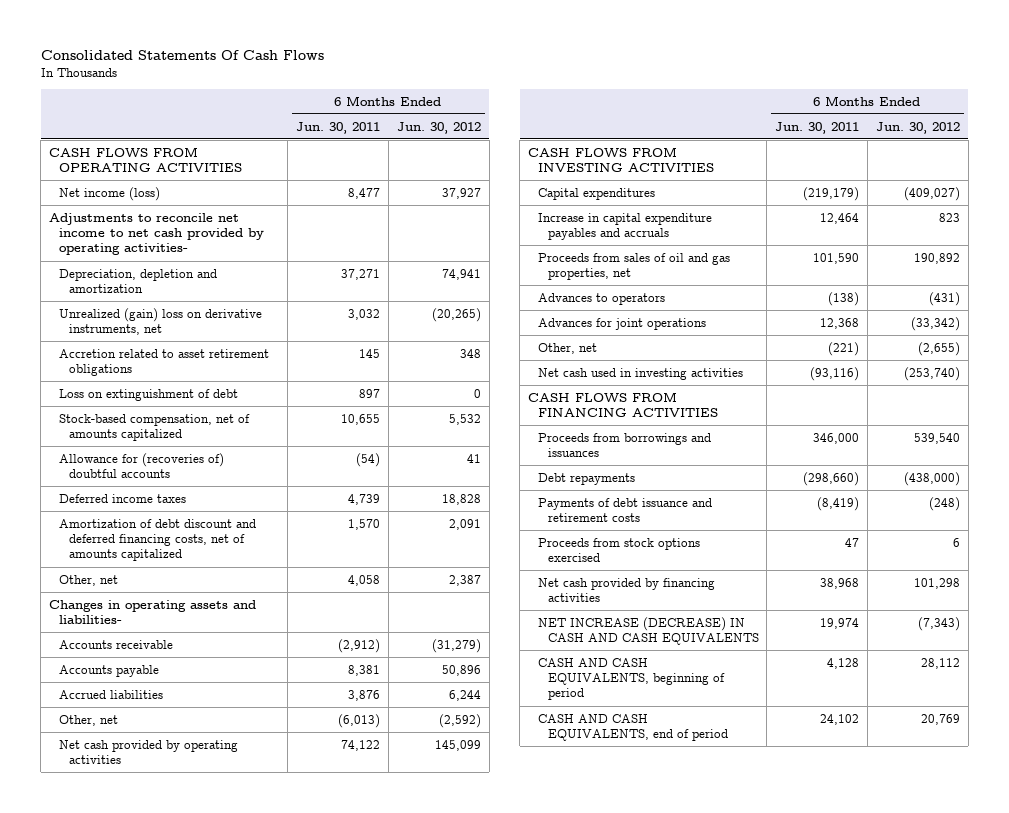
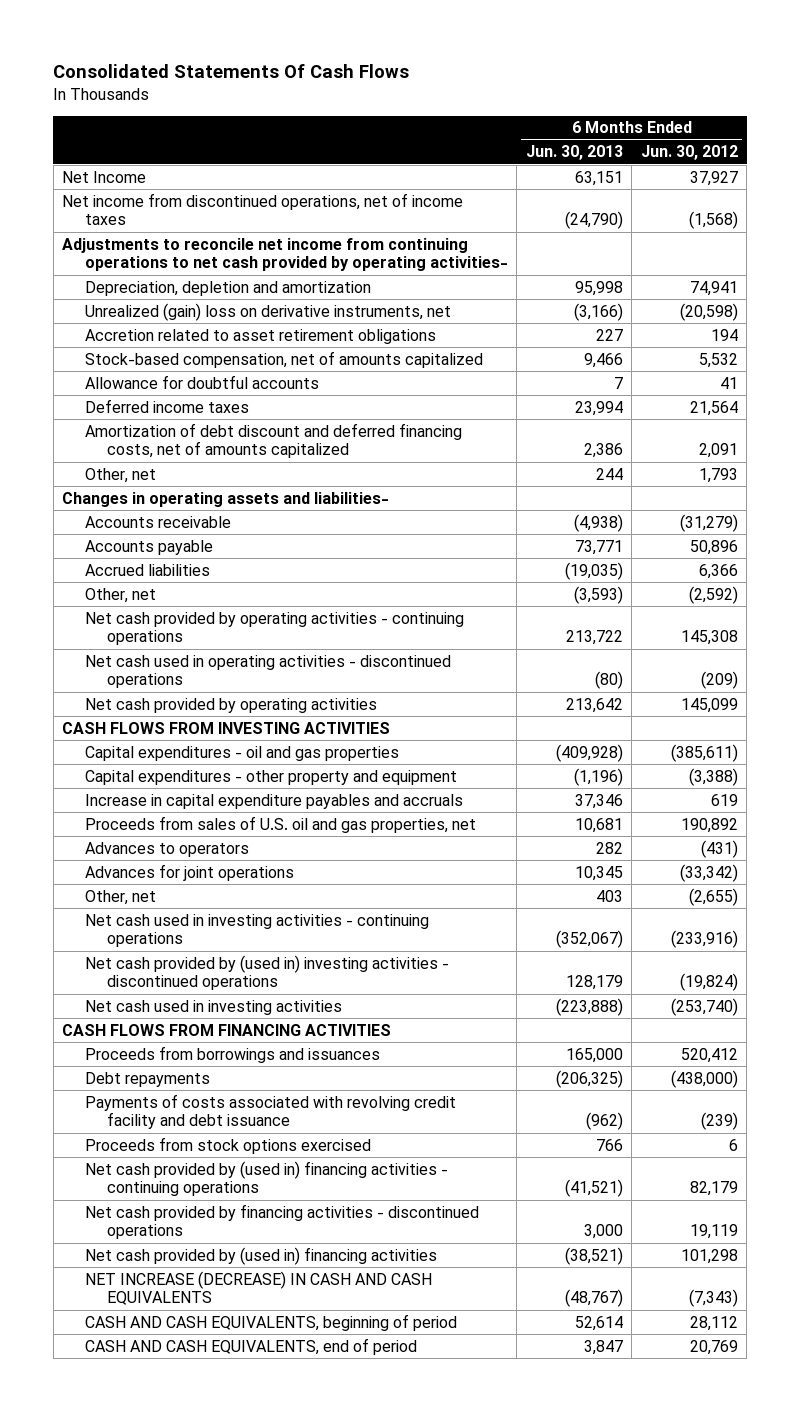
[296,121,381,134] Jun. 30, 2011 -> none
none -> [525,145,623,161] Jun. 30, 2013
[49,146,242,173] CASH FLOWS FROM OPERATING ACTIVITIES -> none
[58,186,160,201] Net income (loss) -> [62,170,147,183] Net Income
none -> [62,192,464,226] Net income from discontinued operations, net of income taxes
[49,212,264,256] Adjustments to reconcile net income to net cash provided by operating activities- -> [62,237,508,272] Adjustments to reconcile net income from continuing operations to net cash provided by operating activities-
[58,388,238,401] Loss on extinguishment of debt -> none
[431,307,481,322] (20,265) -> [679,302,738,321] (20,598)
[459,348,481,358] 348 -> [710,328,738,341] 194
[58,452,224,479] Allowance for (recoveries of) doubtful accounts -> [84,374,319,389] Allowance for doubtful accounts
[441,493,481,505] 18,828 -> [689,400,738,416] 21,564
[448,574,481,586] 2,387 -> [698,467,738,483] 1,793
[448,689,481,701] 6,244 -> [698,563,738,579] 6,366
none -> [84,611,464,646] Net cash provided by operating activities - continuing operations
none -> [84,654,451,689] Net cash used in operating activities - discontinued operations
[537,187,655,200] Capital expenditures -> [84,745,399,761] Capital expenditures - oil and gas properties
[903,186,960,201] (409,027) -> [670,743,738,762] (385,611)
none -> [84,769,457,785] Capital expenditures - other property and equipment
[938,212,960,222] 823 -> [710,793,738,806] 619
[537,252,730,281] Proceeds from sales of oil and gas properties, net -> [84,815,476,833] Proceeds from sales of U.S. oil and gas properties, net
none -> [84,913,429,948] Net cash used in investing activities - continuing operations
none -> [84,954,449,991] Net cash provided by (used in) investing activities - discontinued operations
[913,432,960,444] 539,540 -> [680,1047,738,1063] 520,412
[537,497,712,523] Payments of debt issuance and retirement costs -> [84,1093,456,1130] Payments of costs associated with revolving credit facility and debt issuance
[928,496,960,511] (248) -> [700,1112,738,1131] (239)
none -> [84,1160,448,1197] Net cash provided by (used in) financing activities - continuing operations
none -> [84,1203,479,1240] Net cash provided by financing activities - discontinued operations
[537,577,715,603] Net cash provided by financing activities -> [84,1246,437,1265] Net cash provided by (used in) financing activities

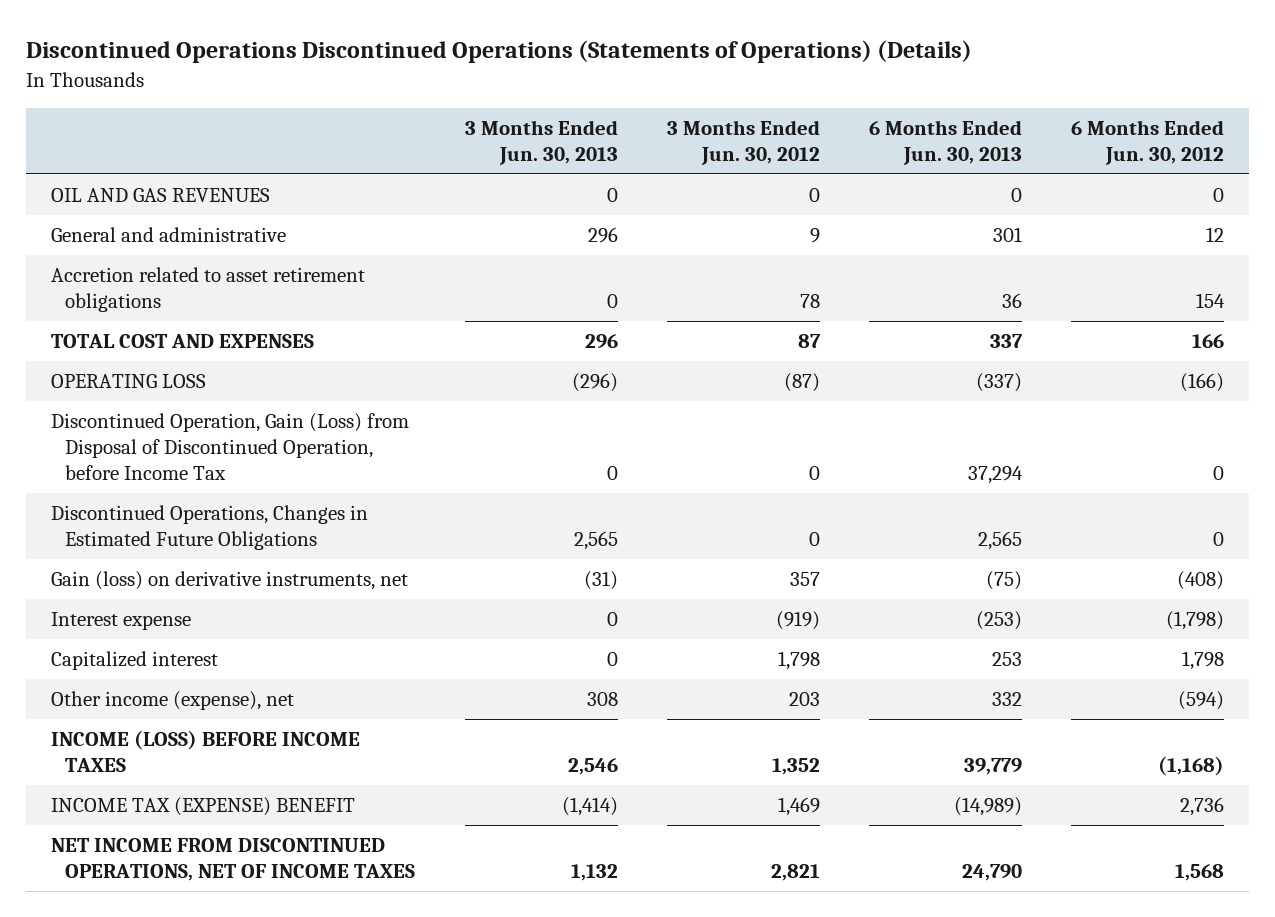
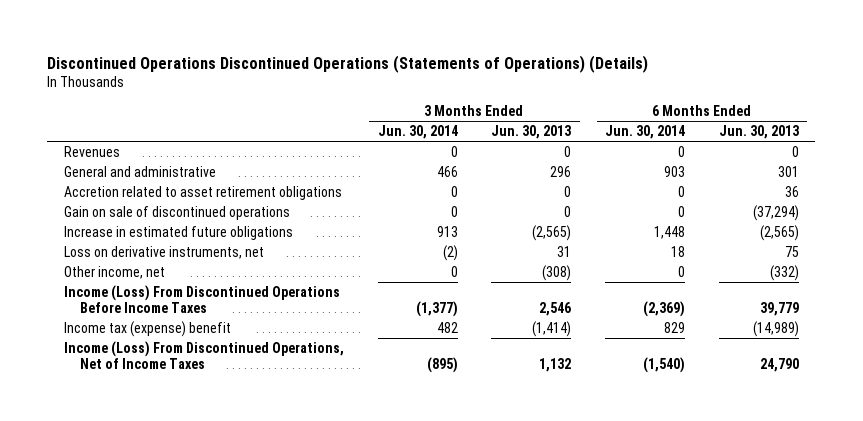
[666,120,820,165] 3 Months Ended Jun. 30, 2012 -> none
[1071,120,1225,165] 6 Months Ended Jun. 30, 2012 -> none
none -> [377,124,458,139] Jun. 30, 2014
none -> [604,124,685,139] Jun. 30, 2014
[50,188,270,203] OIL AND GAS REVENUES -> [64,145,121,157] Revenues
[50,334,314,349] TOTAL COST AND EXPENSES -> none
[50,374,206,389] OPERATING LOSS -> none
[50,612,191,631] Interest expense -> none
[50,651,218,671] Capitalized interest -> none
[50,413,409,480] Discontinued Operation, Gain (Loss) from Disposal of Discontinued Operation, before Income Tax -> [64,205,291,220] Gain on sale of discontinued operations
[968,465,1024,484] 37,294 -> [752,204,799,221] (37,294)
[50,505,368,550] Discontinued Operations, Changes in Estimated Future Obligations -> [64,225,294,240] Increase in estimated future obligations
[573,530,618,550] 2,565 -> [532,224,572,241] (2,565)
[978,530,1023,550] 2,565 -> [759,224,799,241] (2,565)
[50,571,408,591] Gain (loss) on derivative instruments, net -> [64,245,265,259] Loss on derivative instruments, net
[583,571,618,591] (31) -> [557,245,572,257] 31
[986,571,1023,591] (75) -> [784,245,799,257] 75
[50,691,294,711] Other income (expense), net -> [64,265,166,279] Other income, net
[586,692,618,707] 308 -> [542,264,572,281] (308)
[992,692,1023,707] 332 -> [769,264,799,281] (332)
[50,730,360,772] INCOME (LOSS) BEFORE INCOME TAXES -> [64,284,341,314] Income (Loss) From Discontinued Operations Before Income Taxes
[50,797,355,817] INCOME TAX (EXPENSE) BENEFIT -> [64,320,232,337] Income tax (expense) benefit
[50,838,416,881] NET INCOME FROM DISCONTINUED OPERATIONS, NET OF INCOME TAXES -> [64,340,345,370] Income (Loss) From Discontinued Operations, Net of Income Taxes

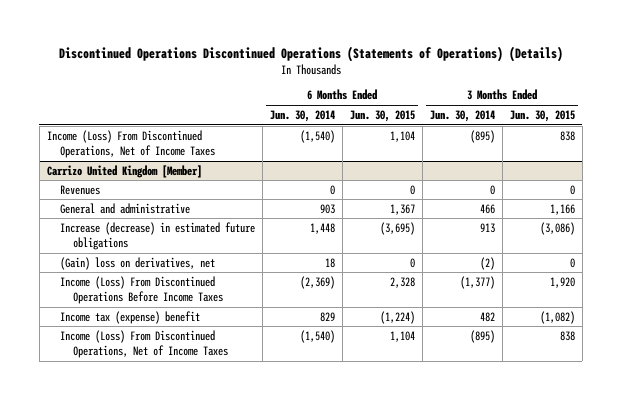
[491,124,572,139] Jun. 30, 2013 -> none
[718,124,799,139] Jun. 30, 2013 -> none
none -> [349,109,415,122] Jun. 30, 2015
none -> [509,109,575,122] Jun. 30, 2015
none -> [46,129,215,159] Income (Loss) From Discontinued Operations, Net of Income Taxes
none -> [46,164,202,178] Carrizo United Kingdom [Member]
[64,185,343,200] Accretion related to asset retirement obligations -> none
[64,205,291,220] Gain on sale of discontinued operations -> none
[64,265,166,279] Other income, net -> none
[64,225,294,240] Increase in estimated future obligations -> [59,221,255,251] Increase (decrease) in estimated future obligations
[64,245,265,259] Loss on derivative instruments, net -> [59,256,215,270] (Gain) loss on derivatives, net

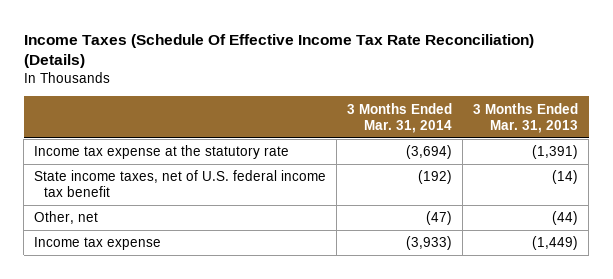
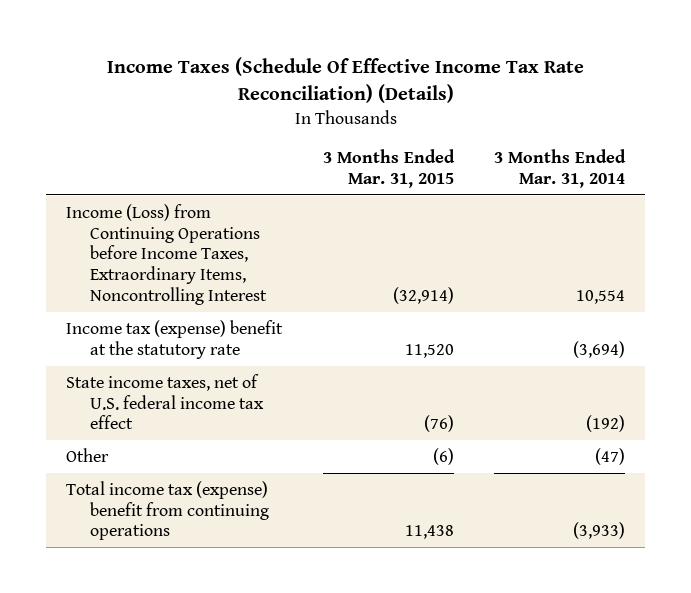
[473,102,579,133] 3 Months Ended Mar. 31, 2013 -> none
none -> [322,148,455,188] 3 Months Ended Mar. 31, 2015
none -> [66,203,267,306] Income (Loss) from Continuing Operations before Income Taxes, Extraordinary Items, Noncontrolling Interest
[34,145,290,160] Income tax expense at the statutory rate -> [66,319,284,359] Income tax (expense) benefit at the statutory rate
[34,170,327,198] State income taxes, net of U.S. federal income tax benefit -> [66,373,264,430] State income taxes, net of U.S. federal income tax effect
[34,211,99,225] Other, net -> [66,447,110,462] Other
[34,237,162,251] Income tax expense -> [66,480,269,541] Total income tax (expense) benefit from continuing operations

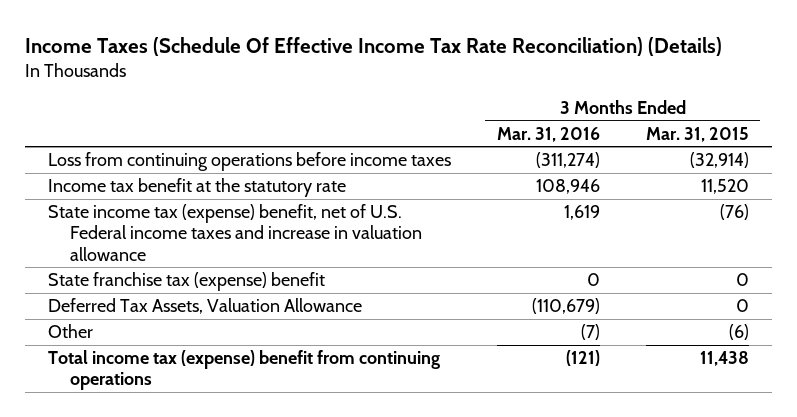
[493,148,626,188] 3 Months Ended Mar. 31, 2014 -> none
none -> [496,126,600,142] Mar. 31, 2016
[66,203,267,306] Income (Loss) from Continuing Operations before Income Taxes, Extraordinary Items, Noncontrolling Interest -> [47,152,451,172] Loss from continuing operations before income taxes
[66,319,284,359] Income tax (expense) benefit at the statutory rate -> [47,178,346,198] Income tax benefit at the statutory rate
[66,373,264,430] State income taxes, net of U.S. federal income tax effect -> [47,204,422,261] State income tax (expense) benefit, net of U.S. Federal income taxes and increase in valuation allowance
none -> [47,272,325,292] State franchise tax (expense) benefit
none -> [47,298,362,315] Deferred Tax Assets, Valuation Allowance

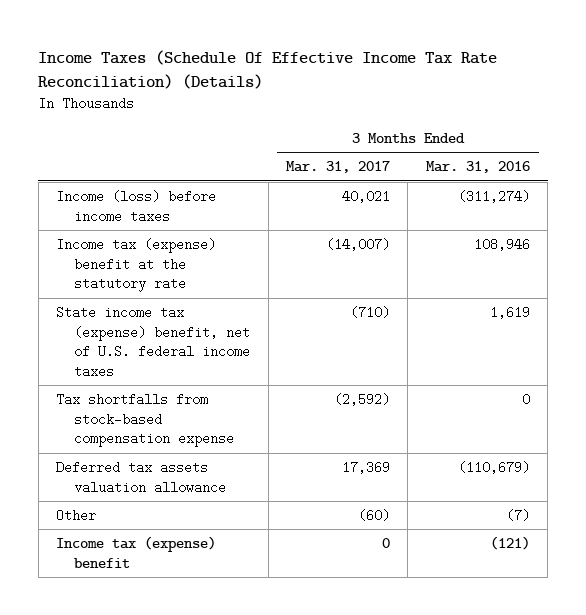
[645,126,749,142] Mar. 31, 2015 -> none
none -> [286,161,391,174] Mar. 31, 2017
[47,272,325,292] State franchise tax (expense) benefit -> none
[47,152,451,172] Loss from continuing operations before income taxes -> [56,189,217,223] Income (loss) before income taxes
[47,178,346,198] Income tax benefit at the statutory rate -> [56,237,217,293] Income tax (expense) benefit at the statutory rate
[47,204,422,261] State income tax (expense) benefit, net of U.S. Federal income taxes and increase in valuation allowance -> [56,305,251,379] State income tax (expense) benefit, net of U.S. federal income taxes
none -> [56,392,235,448] Tax shortfalls from stock-based compensation expense
[47,298,362,315] Deferred Tax Assets, Valuation Allowance -> [56,460,227,494] Deferred tax assets valuation allowance
[47,350,440,391] Total income tax (expense) benefit from continuing operations -> [56,535,217,568] Income tax (expense) benefit

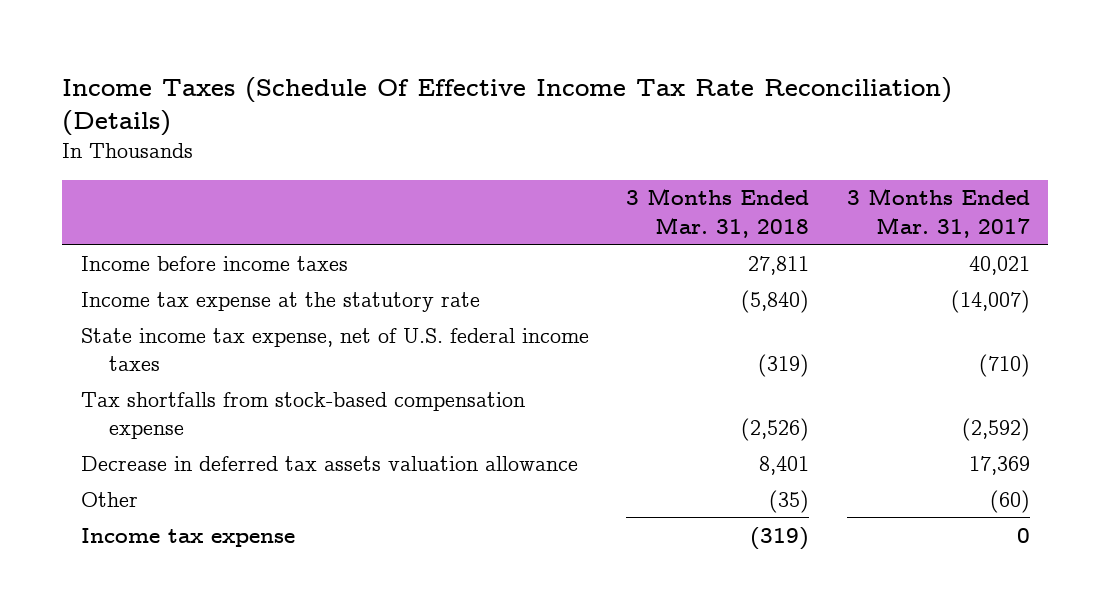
[425,161,530,174] Mar. 31, 2016 -> none
none -> [626,188,810,238] 3 Months Ended Mar. 31, 2018
[56,189,217,223] Income (loss) before income taxes -> [80,255,348,271] Income before income taxes
[56,237,217,293] Income tax (expense) benefit at the statutory rate -> [80,291,480,312] Income tax expense at the statutory rate
[56,305,251,379] State income tax (expense) benefit, net of U.S. federal income taxes -> [80,327,589,371] State income tax expense, net of U.S. federal income taxes
[56,460,227,494] Deferred tax assets valuation allowance -> [80,455,578,471] Decrease in deferred tax assets valuation allowance
[56,535,217,568] Income tax (expense) benefit -> [80,527,295,547] Income tax expense

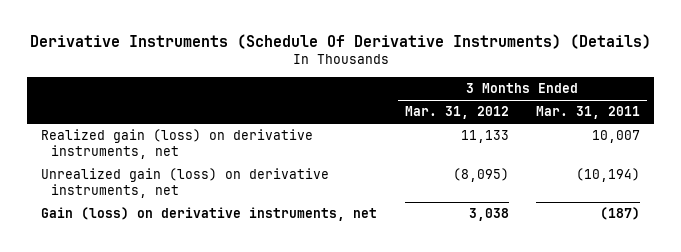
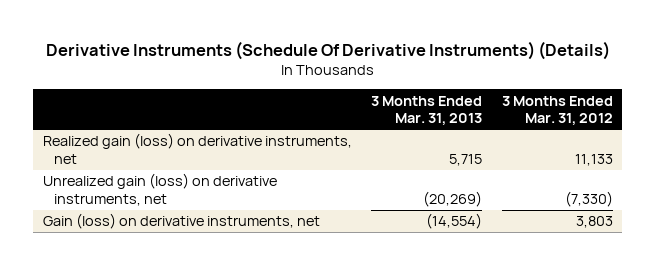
[536,106,641,120] Mar. 31, 2011 -> none
none -> [371,95,483,126] 3 Months Ended Mar. 31, 2013
[452,168,509,183] (8,095) -> [564,191,613,208] (7,330)
[468,208,509,222] 3,038 -> [575,216,613,229] 3,803

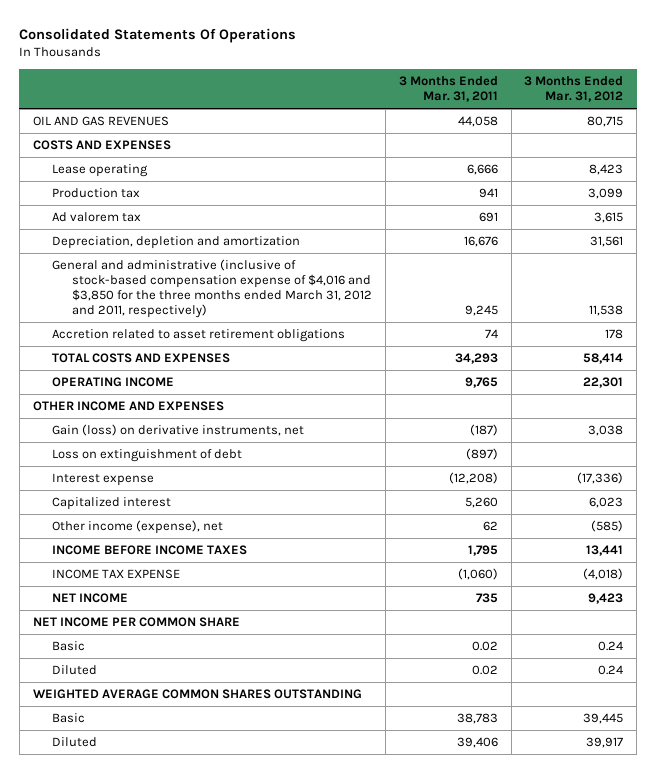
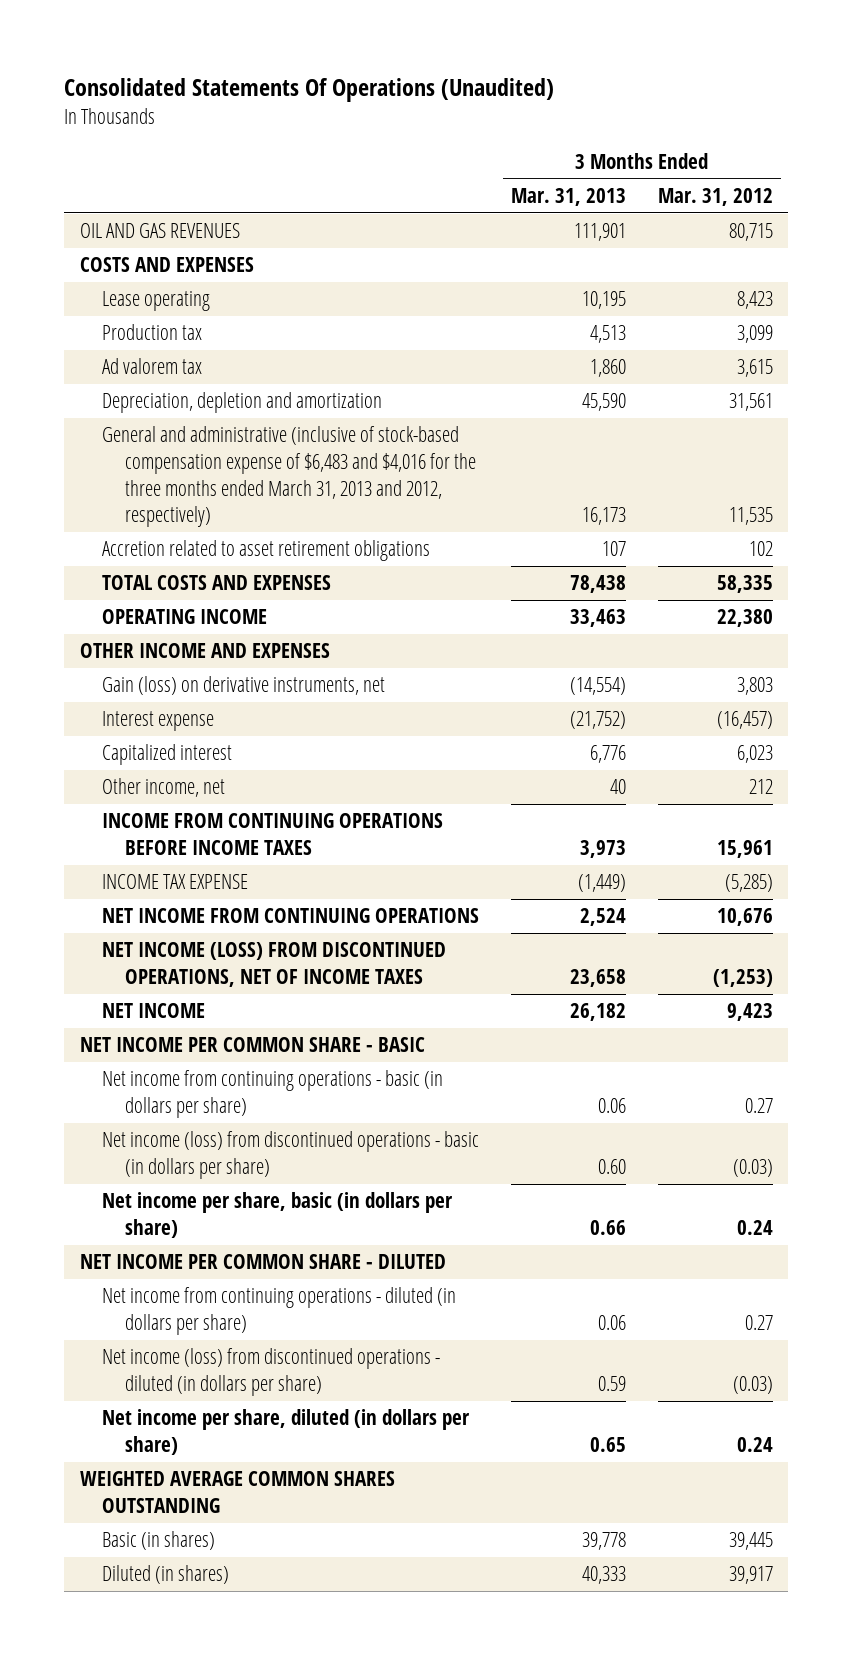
[19,28,297,44] Consolidated Statements Of Operations -> [63,77,554,102] Consolidated Statements Of Operations (Unaudited)
[398,76,498,103] 3 Months Ended Mar. 31, 2011 -> none
none -> [510,188,626,207] Mar. 31, 2013
[52,259,372,319] General and administrative (inclusive of stock-based compensation expense of $4,016 and $3,850 for the three months ended March 31, 2012 and 2011, respectively) -> [102,426,476,528] General and administrative (inclusive of stock-based compensation expense of $6,483 and $4,016 for the three months ended March 31, 2013 and 2012, respectively)
[589,305,624,317] 11,538 -> [728,507,773,526] 11,535
[605,329,624,340] 178 -> [748,541,773,557] 102
[583,353,624,365] 58,414 -> [716,575,773,594] 58,335
[583,377,624,389] 22,301 -> [716,609,773,628] 22,380
[52,449,243,463] Loss on extinguishment of debt -> none
[588,425,624,437] 3,038 -> [736,677,773,696] 3,803
[577,472,624,485] (17,336) -> [716,711,773,730] (16,457)
[52,520,224,535] Other income (expense), net -> [102,778,226,798] Other income, net
[591,520,624,533] (585) -> [748,779,773,795] 212
[52,545,248,556] INCOME BEFORE INCOME TAXES -> [102,813,444,856] INCOME FROM CONTINUING OPERATIONS BEFORE INCOME TAXES
[586,545,624,557] 13,441 -> [716,840,773,859] 15,961
[583,568,624,581] (4,018) -> [724,874,773,893] (5,285)
none -> [102,908,480,924] NET INCOME FROM CONTINUING OPERATIONS
none -> [102,942,447,988] NET INCOME (LOSS) FROM DISCONTINUED OPERATIONS, NET OF INCOME TAXES
[32,617,240,628] NET INCOME PER COMMON SHARE -> [79,1037,425,1053] NET INCOME PER COMMON SHARE - BASIC
none -> [102,1070,444,1119] Net income from continuing operations - basic (in dollars per share)
none -> [102,1131,480,1180] Net income (loss) from discontinued operations - basic (in dollars per share)
[52,641,86,652] Basic -> [102,1192,454,1239] Net income per share, basic (in dollars per share)
none -> [79,1254,446,1270] NET INCOME PER COMMON SHARE - DILUTED
none -> [102,1287,457,1336] Net income from continuing operations - diluted (in dollars per share)
none -> [102,1348,441,1397] Net income (loss) from discontinued operations - diluted (in dollars per share)
[52,665,98,676] Diluted -> [102,1409,471,1456] Net income per share, diluted (in dollars per share)
[52,713,86,724] Basic -> [102,1531,216,1551] Basic (in shares)
[52,737,98,748] Diluted -> [102,1565,230,1585] Diluted (in shares)

